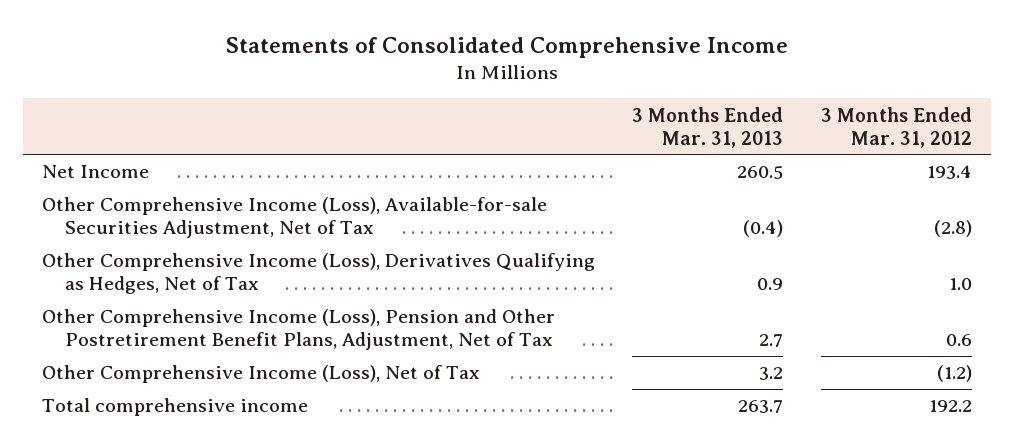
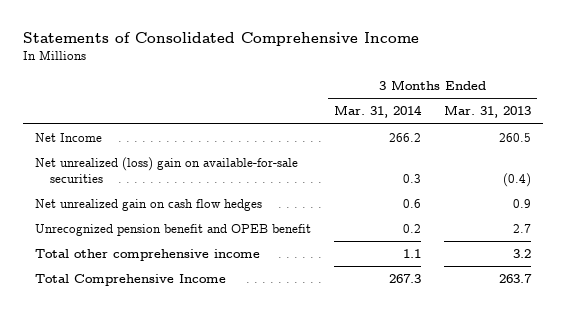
[821,106,973,148] 3 Months Ended Mar. 31, 2012 -> none
none -> [334,105,423,119] Mar. 31, 2014
[41,197,547,239] Other Comprehensive Income (Loss), Available-for-sale Securities Adjustment, Net of Tax -> [34,156,298,183] Net unrealized (loss) gain on available-for-sale securities
[41,253,595,295] Other Comprehensive Income (Loss), Derivatives Qualifying as Hedges, Net of Tax -> [34,198,262,211] Net unrealized gain on cash flow hedges
[41,309,555,351] Other Comprehensive Income (Loss), Pension and Other Postretirement Benefit Plans, Adjustment, Net of Tax -> [34,223,311,236] Unrecognized pension benefit and OPEB benefit
[41,365,480,384] Other Comprehensive Income (Loss), Net of Tax -> [34,248,260,261] Total other comprehensive income
[41,398,308,417] Total comprehensive income -> [34,273,226,286] Total Comprehensive Income

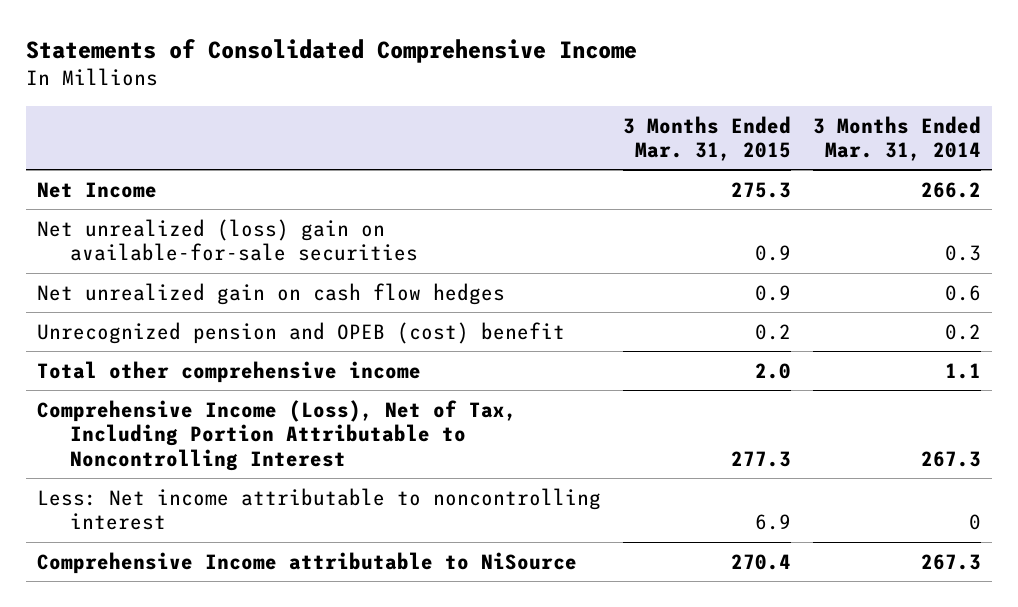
[444,105,532,119] Mar. 31, 2013 -> none
none -> [623,115,792,161] 3 Months Ended Mar. 31, 2015
[34,223,311,236] Unrecognized pension benefit and OPEB benefit -> [37,321,566,344] Unrecognized pension and OPEB (cost) benefit
none -> [37,399,518,471] Comprehensive Income (Loss), Net of Tax, Including Portion Attributable to Noncontrolling Interest
none -> [37,487,602,531] Less: Net income attributable to noncontrolling interest
[34,273,226,286] Total Comprehensive Income -> [37,551,578,574] Comprehensive Income attributable to NiSource

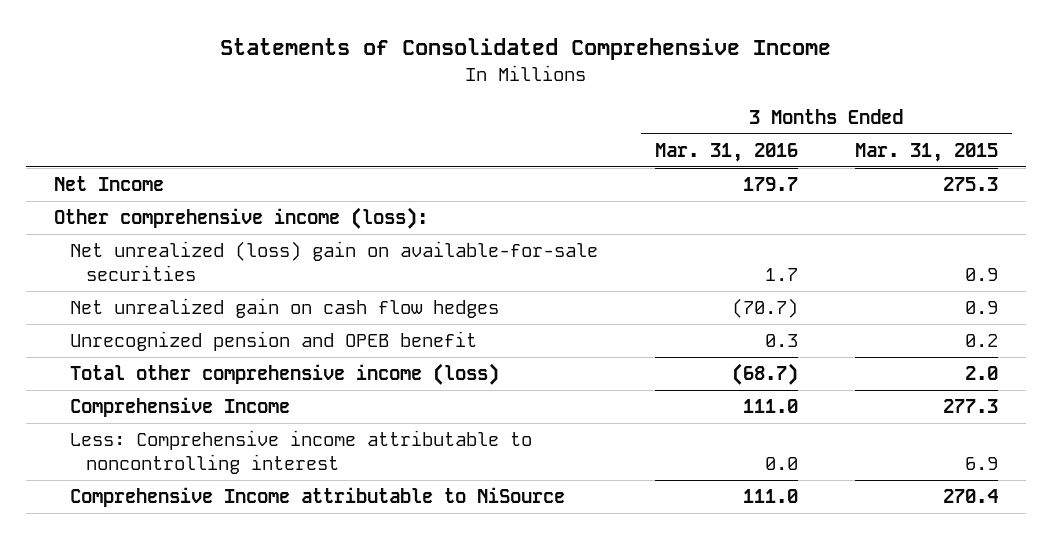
[813,115,982,161] 3 Months Ended Mar. 31, 2014 -> none
none -> [655,142,799,162] Mar. 31, 2016
none -> [54,207,429,230] Other comprehensive income (loss):
[37,321,566,344] Unrecognized pension and OPEB (cost) benefit -> [70,331,478,352] Unrecognized pension and OPEB benefit
[37,360,422,383] Total other comprehensive income -> [70,363,500,386] Total other comprehensive income (loss)
[37,399,518,471] Comprehensive Income (Loss), Net of Tax, Including Portion Attributable to Noncontrolling Interest -> [70,397,291,418] Comprehensive Income
[37,487,602,531] Less: Net income attributable to noncontrolling interest -> [70,430,533,474] Less: Comprehensive income attributable to noncontrolling interest

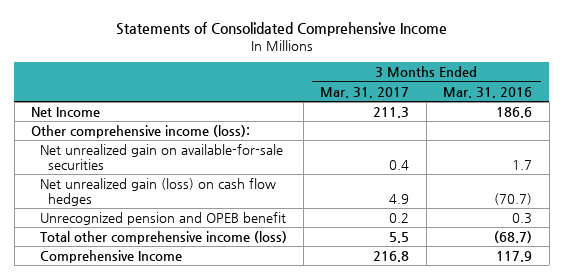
[854,142,998,162] Mar. 31, 2015 -> none
none -> [320,86,410,98] Mar. 31, 2017
[743,177,799,192] 179.7 -> [496,107,533,119] 186.6
[70,241,599,281] Net unrealized (loss) gain on available-for-sale securities -> [39,144,283,170] Net unrealized gain on available-for-sale securities
[70,298,500,319] Net unrealized gain on cash flow hedges -> [39,178,276,206] Net unrealized gain (loss) on cash flow hedges
[70,430,533,474] Less: Comprehensive income attributable to noncontrolling interest -> none
[70,487,566,508] Comprehensive Income attributable to NiSource -> none
[743,399,799,414] 111.0 -> [496,251,533,263] 117.9

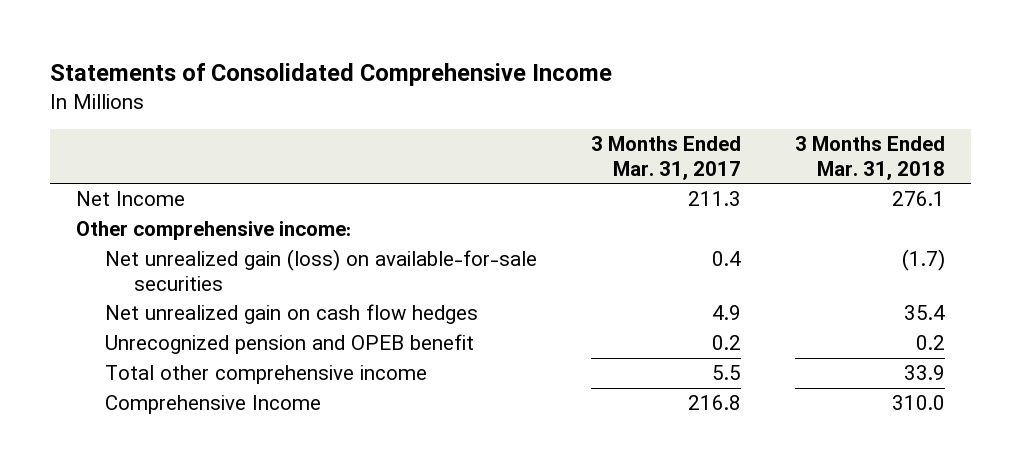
[443,86,533,98] Mar. 31, 2016 -> none
none -> [794,135,945,180] 3 Months Ended Mar. 31, 2018
[31,125,251,139] Other comprehensive income (loss): -> [76,221,352,241] Other comprehensive income:
[39,144,283,170] Net unrealized gain on available-for-sale securities -> [105,249,538,291] Net unrealized gain (loss) on available-for-sale securities
[39,178,276,206] Net unrealized gain (loss) on cash flow hedges -> [105,304,479,325] Net unrealized gain on cash flow hedges
[39,231,287,245] Total other comprehensive income (loss) -> [105,365,428,385] Total other comprehensive income

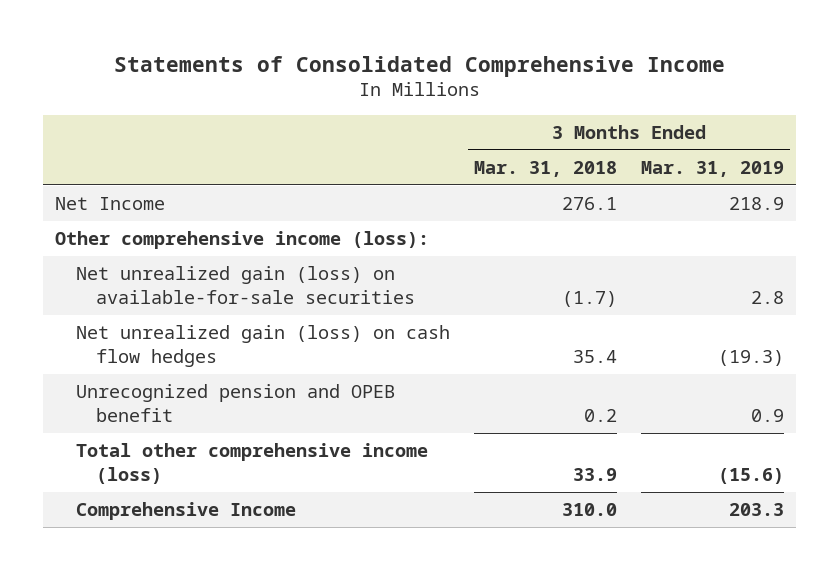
[590,135,741,180] 3 Months Ended Mar. 31, 2017 -> none
none -> [641,160,785,177] Mar. 31, 2019
[76,221,352,241] Other comprehensive income: -> [55,231,430,250] Other comprehensive income (loss):
[105,304,479,325] Net unrealized gain on cash flow hedges -> [75,325,450,367] Net unrealized gain (loss) on cash flow hedges
[105,365,428,385] Total other comprehensive income -> [75,443,428,484] Total other comprehensive income (loss)

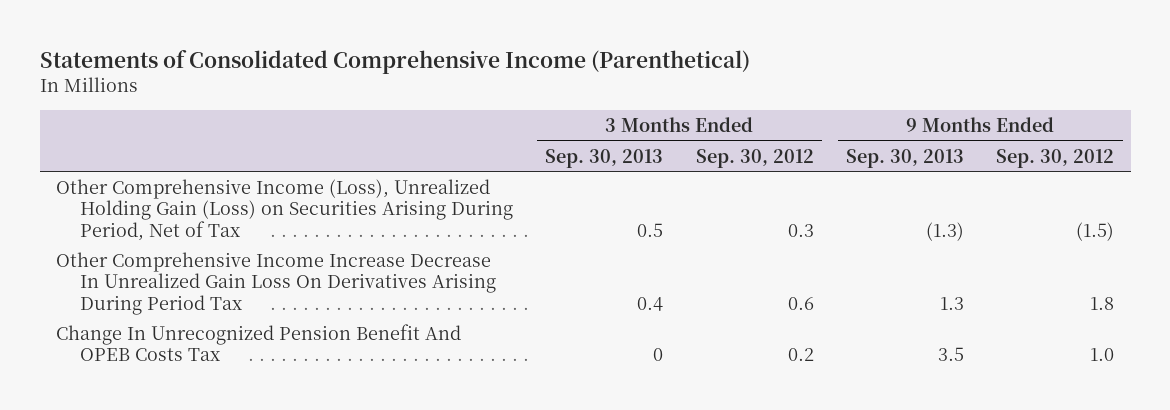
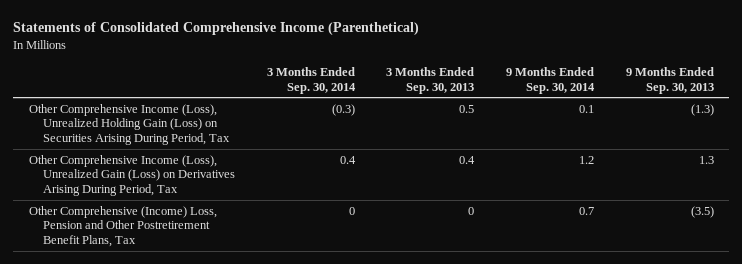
[695,148,814,168] Sep. 30, 2012 -> none
[996,148,1115,168] Sep. 30, 2012 -> none
none -> [266,66,356,94] 3 Months Ended Sep. 30, 2014
none -> [505,66,595,94] 9 Months Ended Sep. 30, 2014
[55,178,513,241] Other Comprehensive Income (Loss), Unrealized Holding Gain (Loss) on Securities Arising During Period, Net of Tax -> [28,103,230,145] Other Comprehensive Income (Loss), Unrealized Holding Gain (Loss) on Securities Arising During Period, Tax
[55,251,496,315] Other Comprehensive Income Increase Decrease In Unrealized Gain Loss On Derivatives Arising During Period Tax -> [28,154,235,196] Other Comprehensive Income (Loss), Unrealized Gain (Loss) on Derivatives Arising During Period, Tax
[55,323,461,362] Change In Unrecognized Pension Benefit And OPEB Costs Tax -> [28,205,217,247] Other Comprehensive (Income) Loss, Pension and Other Postretirement Benefit Plans, Tax
[938,347,965,362] 3.5 -> [690,205,714,218] (3.5)

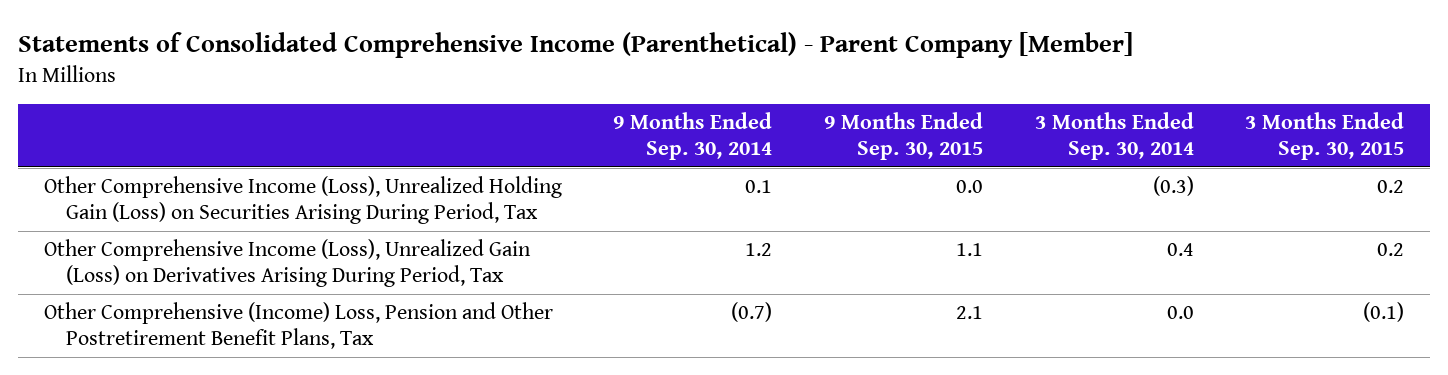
[12,22,419,36] Statements of Consolidated Comprehensive Income (Parenthetical) -> [18,32,1134,59] Statements of Consolidated Comprehensive Income (Parenthetical) - Parent Company [Member]
[386,66,475,94] 3 Months Ended Sep. 30, 2013 -> none
[625,66,714,94] 9 Months Ended Sep. 30, 2013 -> none
none -> [824,112,984,160] 9 Months Ended Sep. 30, 2015
none -> [1245,112,1405,160] 3 Months Ended Sep. 30, 2015
[348,206,355,215] 0 -> [1166,306,1194,320] 0.0
[578,206,594,215] 0.7 -> [731,302,773,323] (0.7)

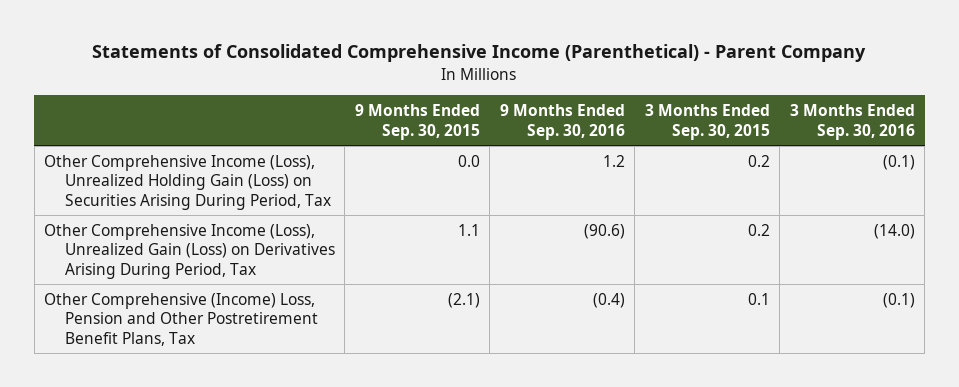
[18,32,1134,59] Statements of Consolidated Comprehensive Income (Parenthetical) - Parent Company [Member] -> [92,44,867,63] Statements of Consolidated Comprehensive Income (Parenthetical) - Parent Company
[613,112,773,160] 9 Months Ended Sep. 30, 2014 -> none
[1034,112,1194,160] 3 Months Ended Sep. 30, 2014 -> none
none -> [499,104,625,140] 9 Months Ended Sep. 30, 2016
none -> [789,104,915,140] 3 Months Ended Sep. 30, 2016
[956,306,984,320] 2.1 -> [447,293,480,309] (2.1)
[1363,302,1405,323] (0.1) -> [747,293,770,306] 0.1

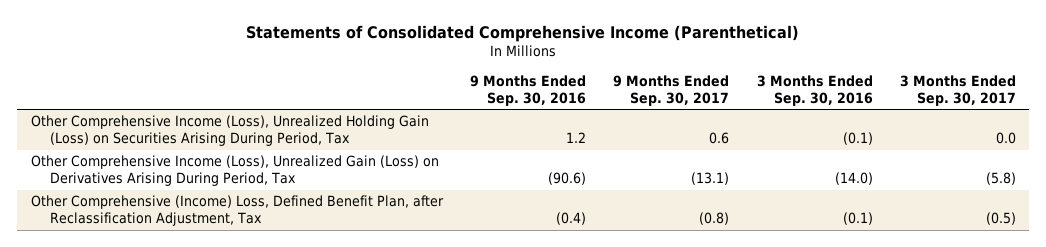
[92,44,867,63] Statements of Consolidated Comprehensive Income (Parenthetical) - Parent Company -> [246,24,800,42] Statements of Consolidated Comprehensive Income (Parenthetical)
[354,104,480,140] 9 Months Ended Sep. 30, 2015 -> none
[644,104,770,140] 3 Months Ended Sep. 30, 2015 -> none
none -> [613,75,730,106] 9 Months Ended Sep. 30, 2017
none -> [899,75,1016,106] 3 Months Ended Sep. 30, 2017
[44,293,318,346] Other Comprehensive (Income) Loss, Pension and Other Postretirement Benefit Plans, Tax -> [30,195,444,227] Other Comprehensive (Income) Loss, Defined Benefit Plan, after Reclassification Adjustment, Tax

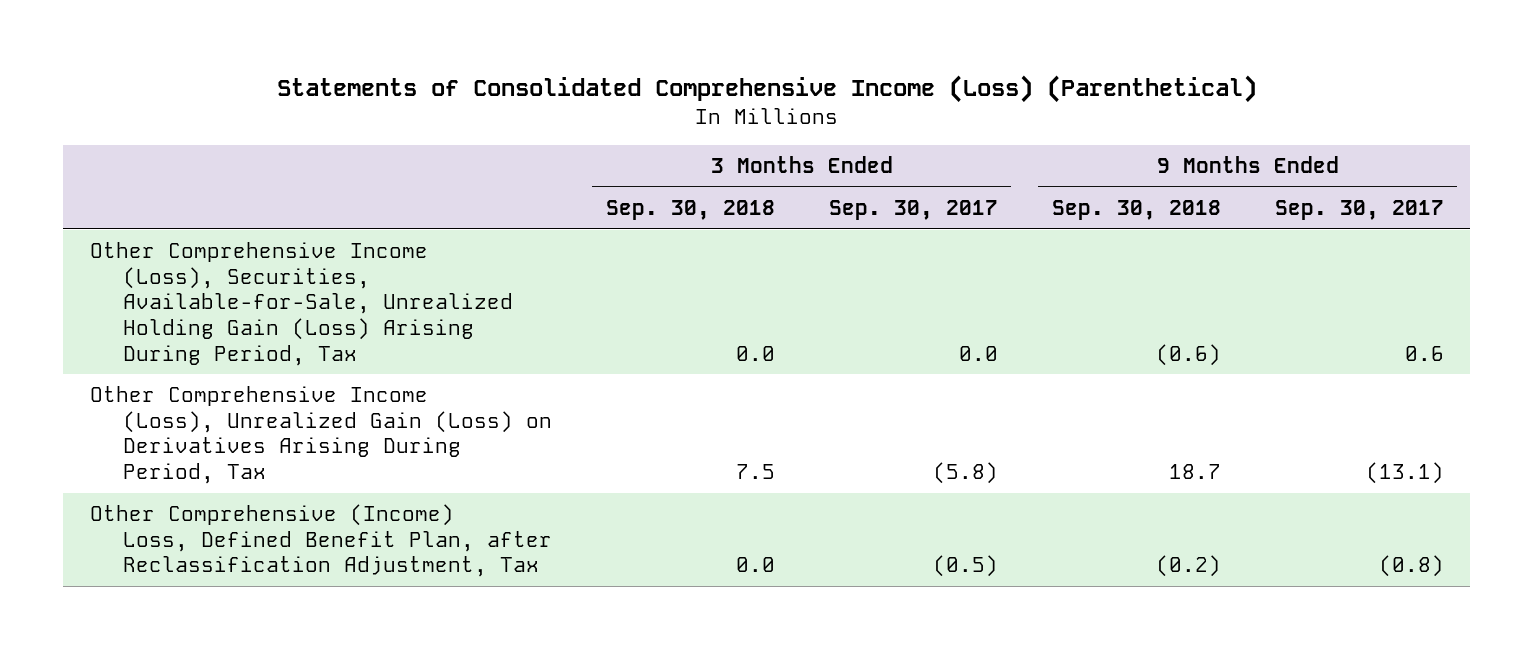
[246,24,800,42] Statements of Consolidated Comprehensive Income (Parenthetical) -> [276,75,1257,104] Statements of Consolidated Comprehensive Income (Loss) (Parenthetical)
[469,75,586,106] 9 Months Ended Sep. 30, 2016 -> none
[756,75,873,106] 3 Months Ended Sep. 30, 2016 -> none
none -> [605,200,775,221] Sep. 30, 2018
none -> [1051,200,1221,221] Sep. 30, 2018
[30,115,429,147] Other Comprehensive Income (Loss), Unrealized Holding Gain (Loss) on Securities Arising During Period, Tax -> [90,242,513,366] Other Comprehensive Income (Loss), Securities, Available-for-Sale, Unrealized Holding Gain (Loss) Arising During Period, Tax

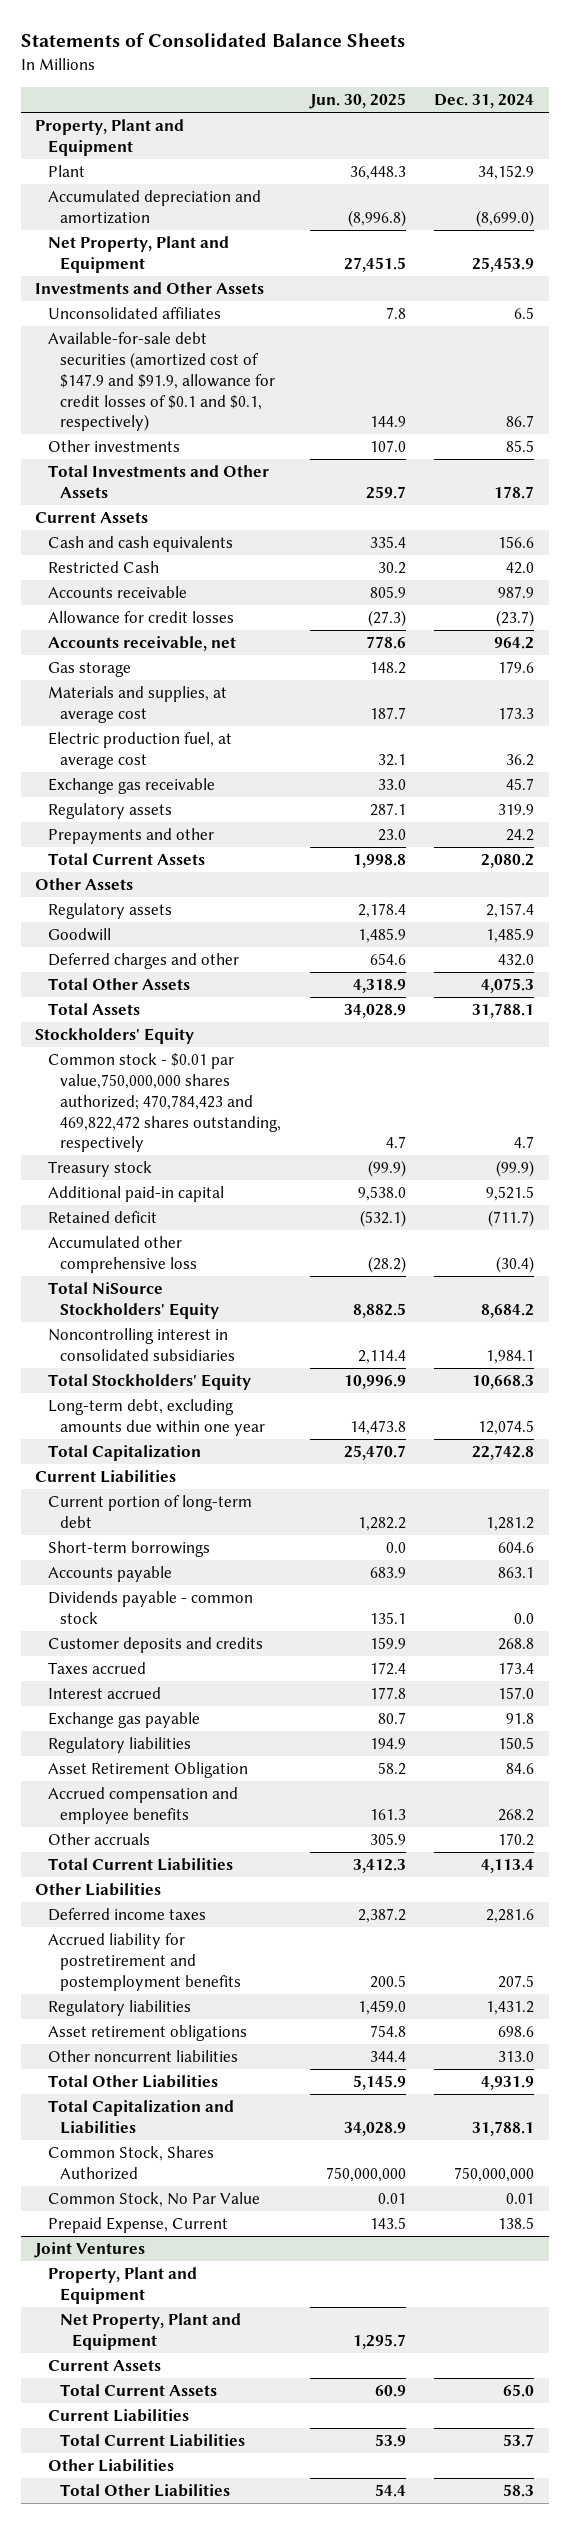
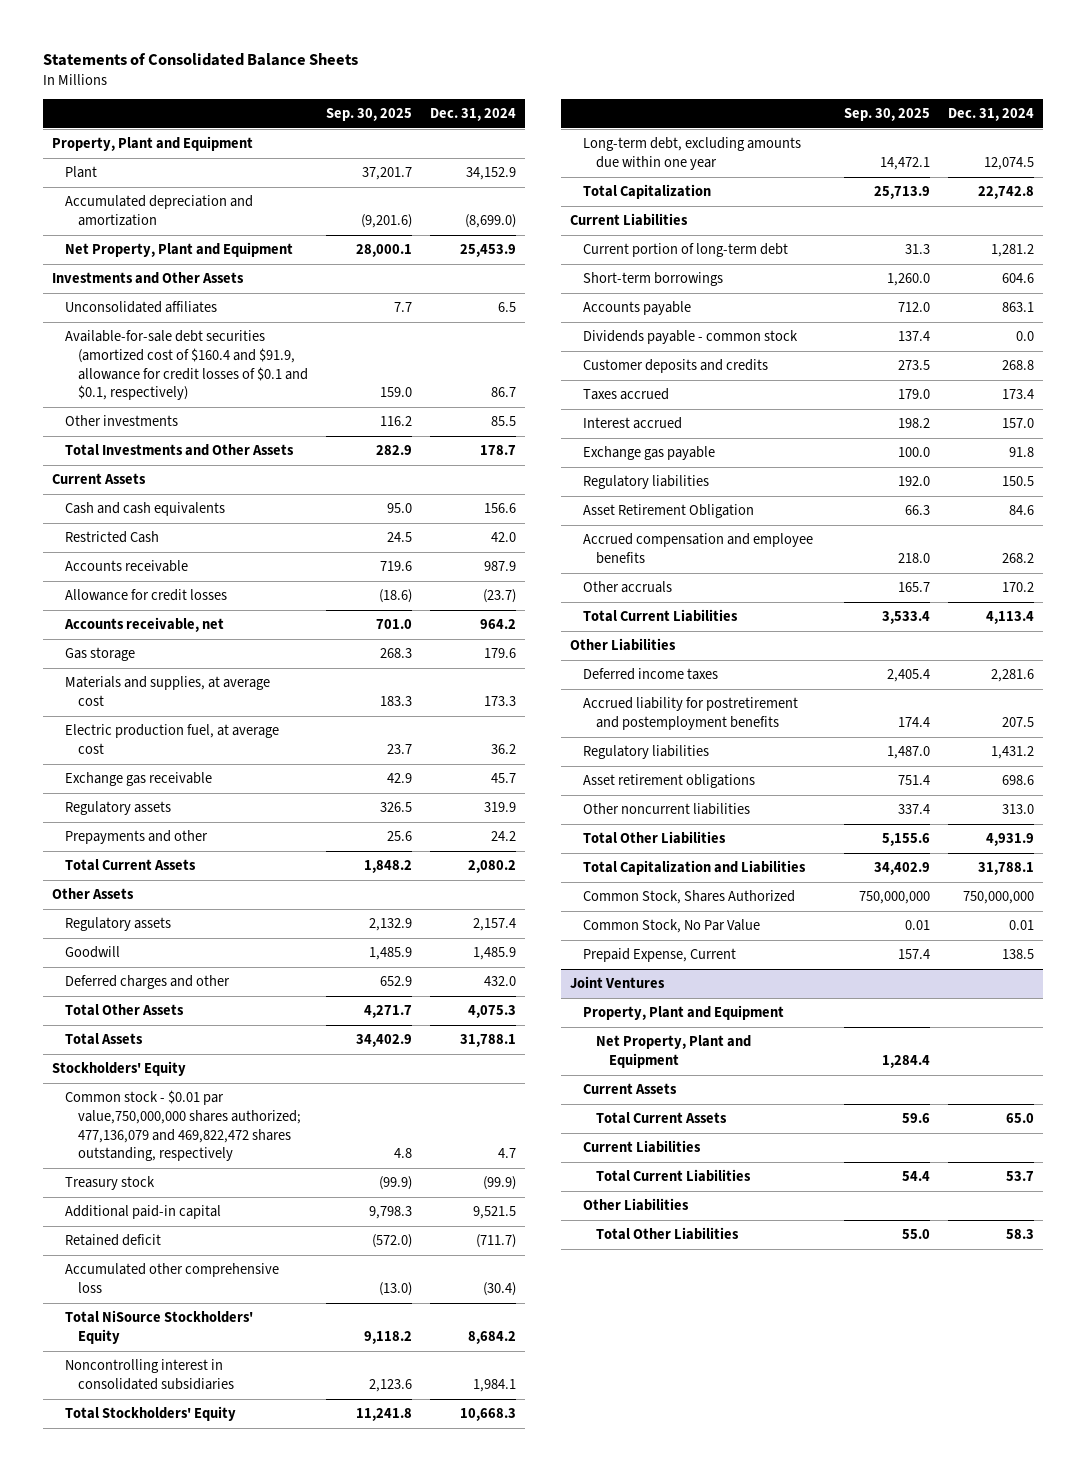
[308,93,406,110] Jun. 30, 2025 -> none
none -> [325,108,412,122] Sep. 30, 2025
[47,332,275,432] Available-for-sale debt securities (amortized cost of $147.9 and $91.9, allowance for credit losses of $0.1 and $0.1, respectively) -> [64,330,308,401] Available-for-sale debt securities (amortized cost of $160.4 and $91.9, allowance for credit losses of $0.1 and $0.1, respectively)
[47,1053,281,1153] Common stock - $0.01 par value,750,000,000 shares authorized; 470,784,423 and 469,822,472 shares outstanding, respectively -> [64,1090,301,1162] Common stock - $0.01 par value,750,000,000 shares authorized; 477,136,079 and 469,822,472 shares outstanding, respectively

